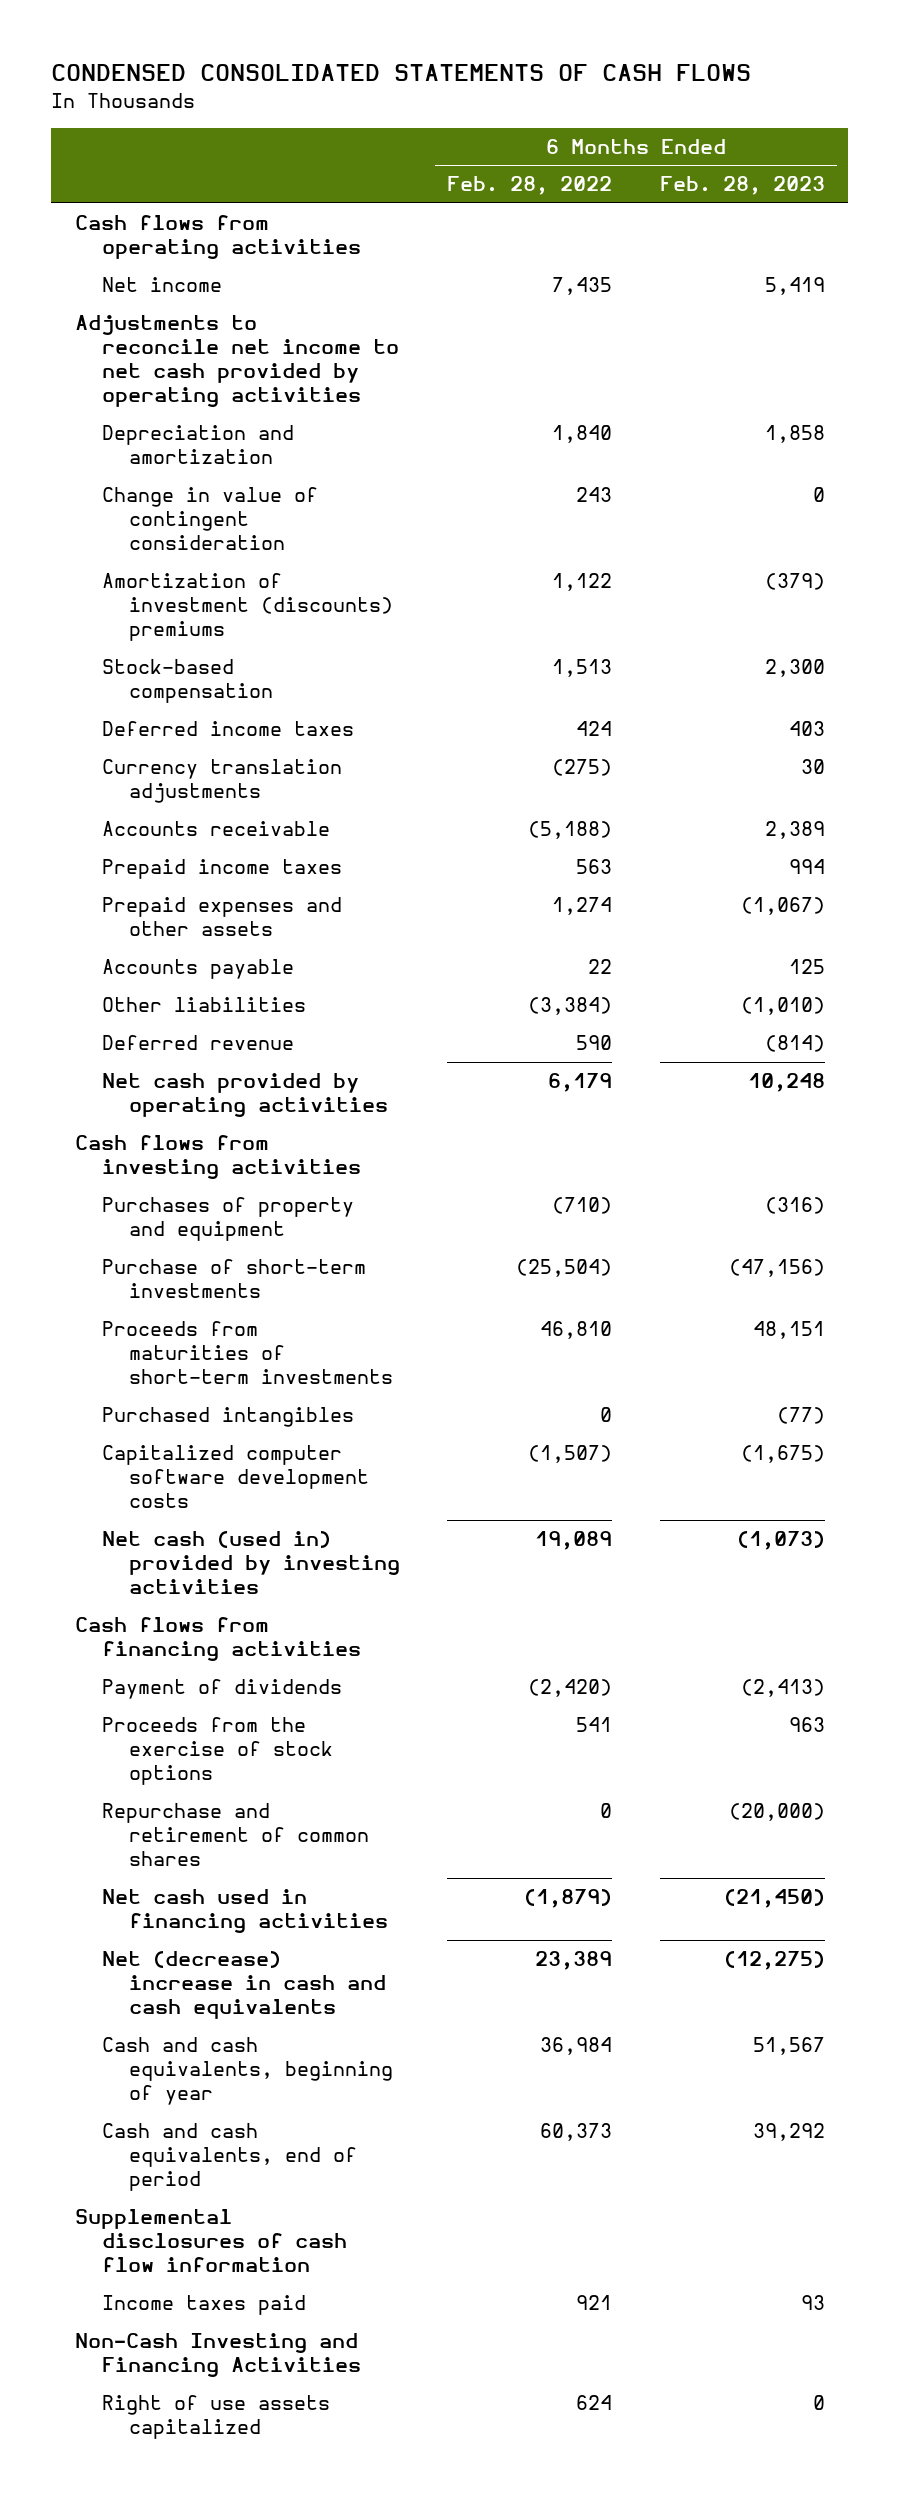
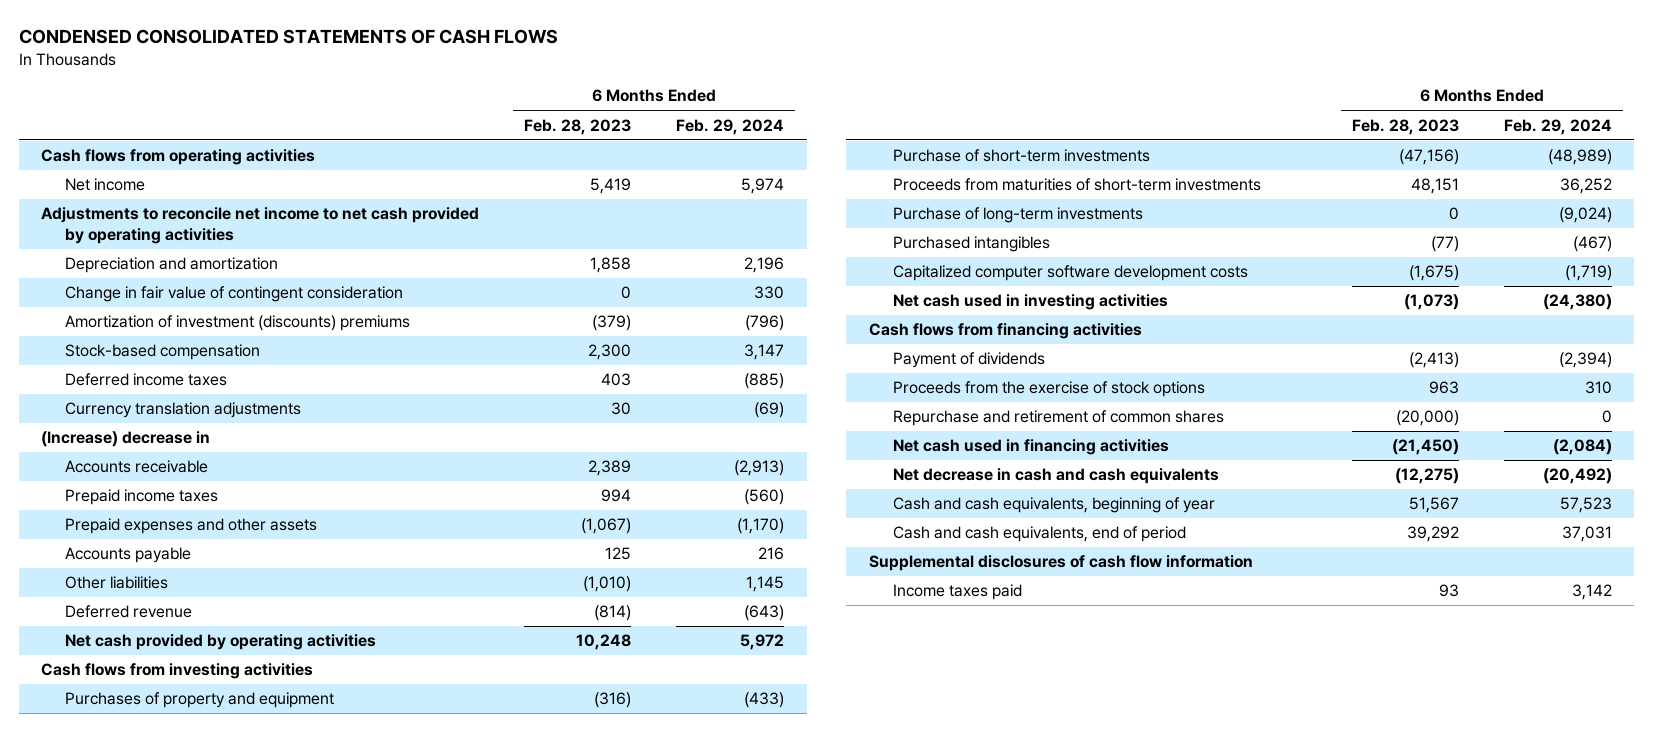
[447,176,613,196] Feb. 28, 2022 -> none
none -> [676,118,785,135] Feb. 29, 2024
[101,487,318,551] Change in value of contingent consideration -> [65,286,404,303] Change in fair value of contingent consideration
none -> [41,431,211,448] (Increase) decrease in
none -> [892,207,1143,224] Purchase of long-term investments
[101,1531,400,1595] Net cash (used in) provided by investing activities -> [892,294,1168,311] Net cash used in investing activities
[101,1951,386,2020] Net (decrease) increase in cash and cash equivalents -> [892,468,1219,485] Net decrease in cash and cash equivalents
[74,2333,361,2378] Non-Cash Investing and Financing Activities -> none
[101,2395,330,2440] Right of use assets capitalized -> none

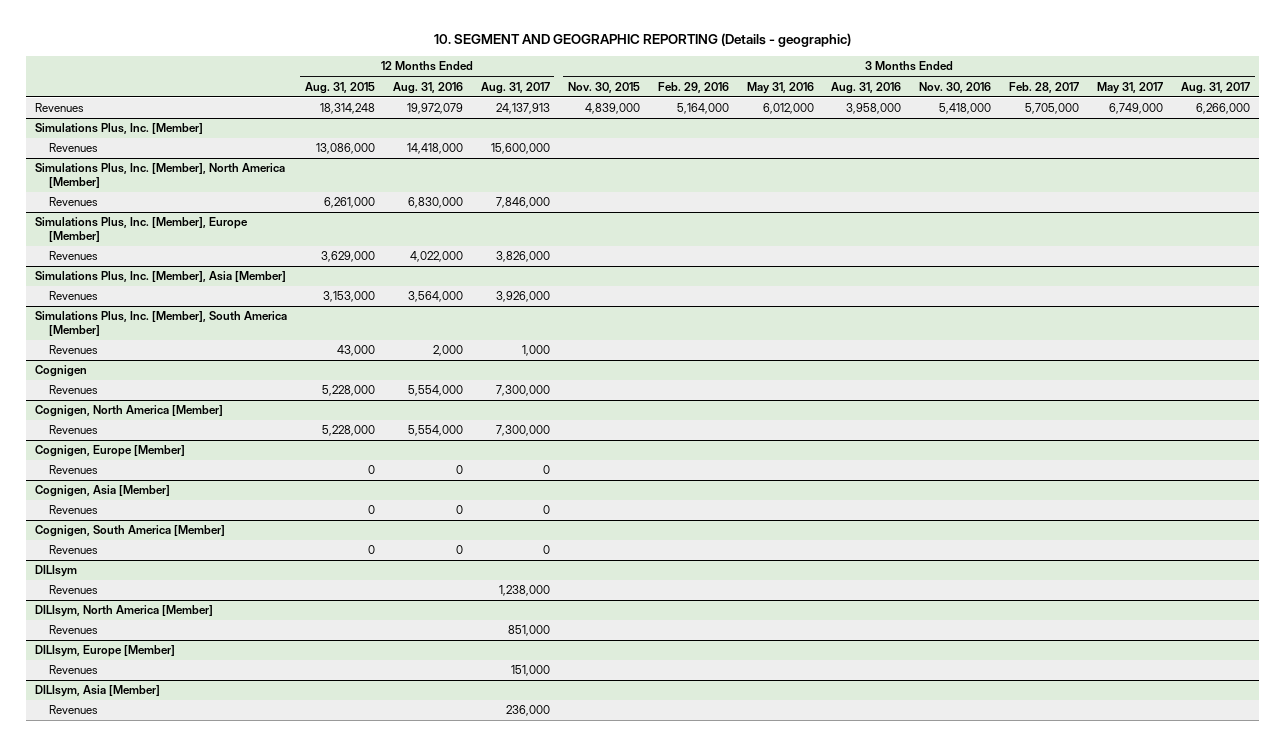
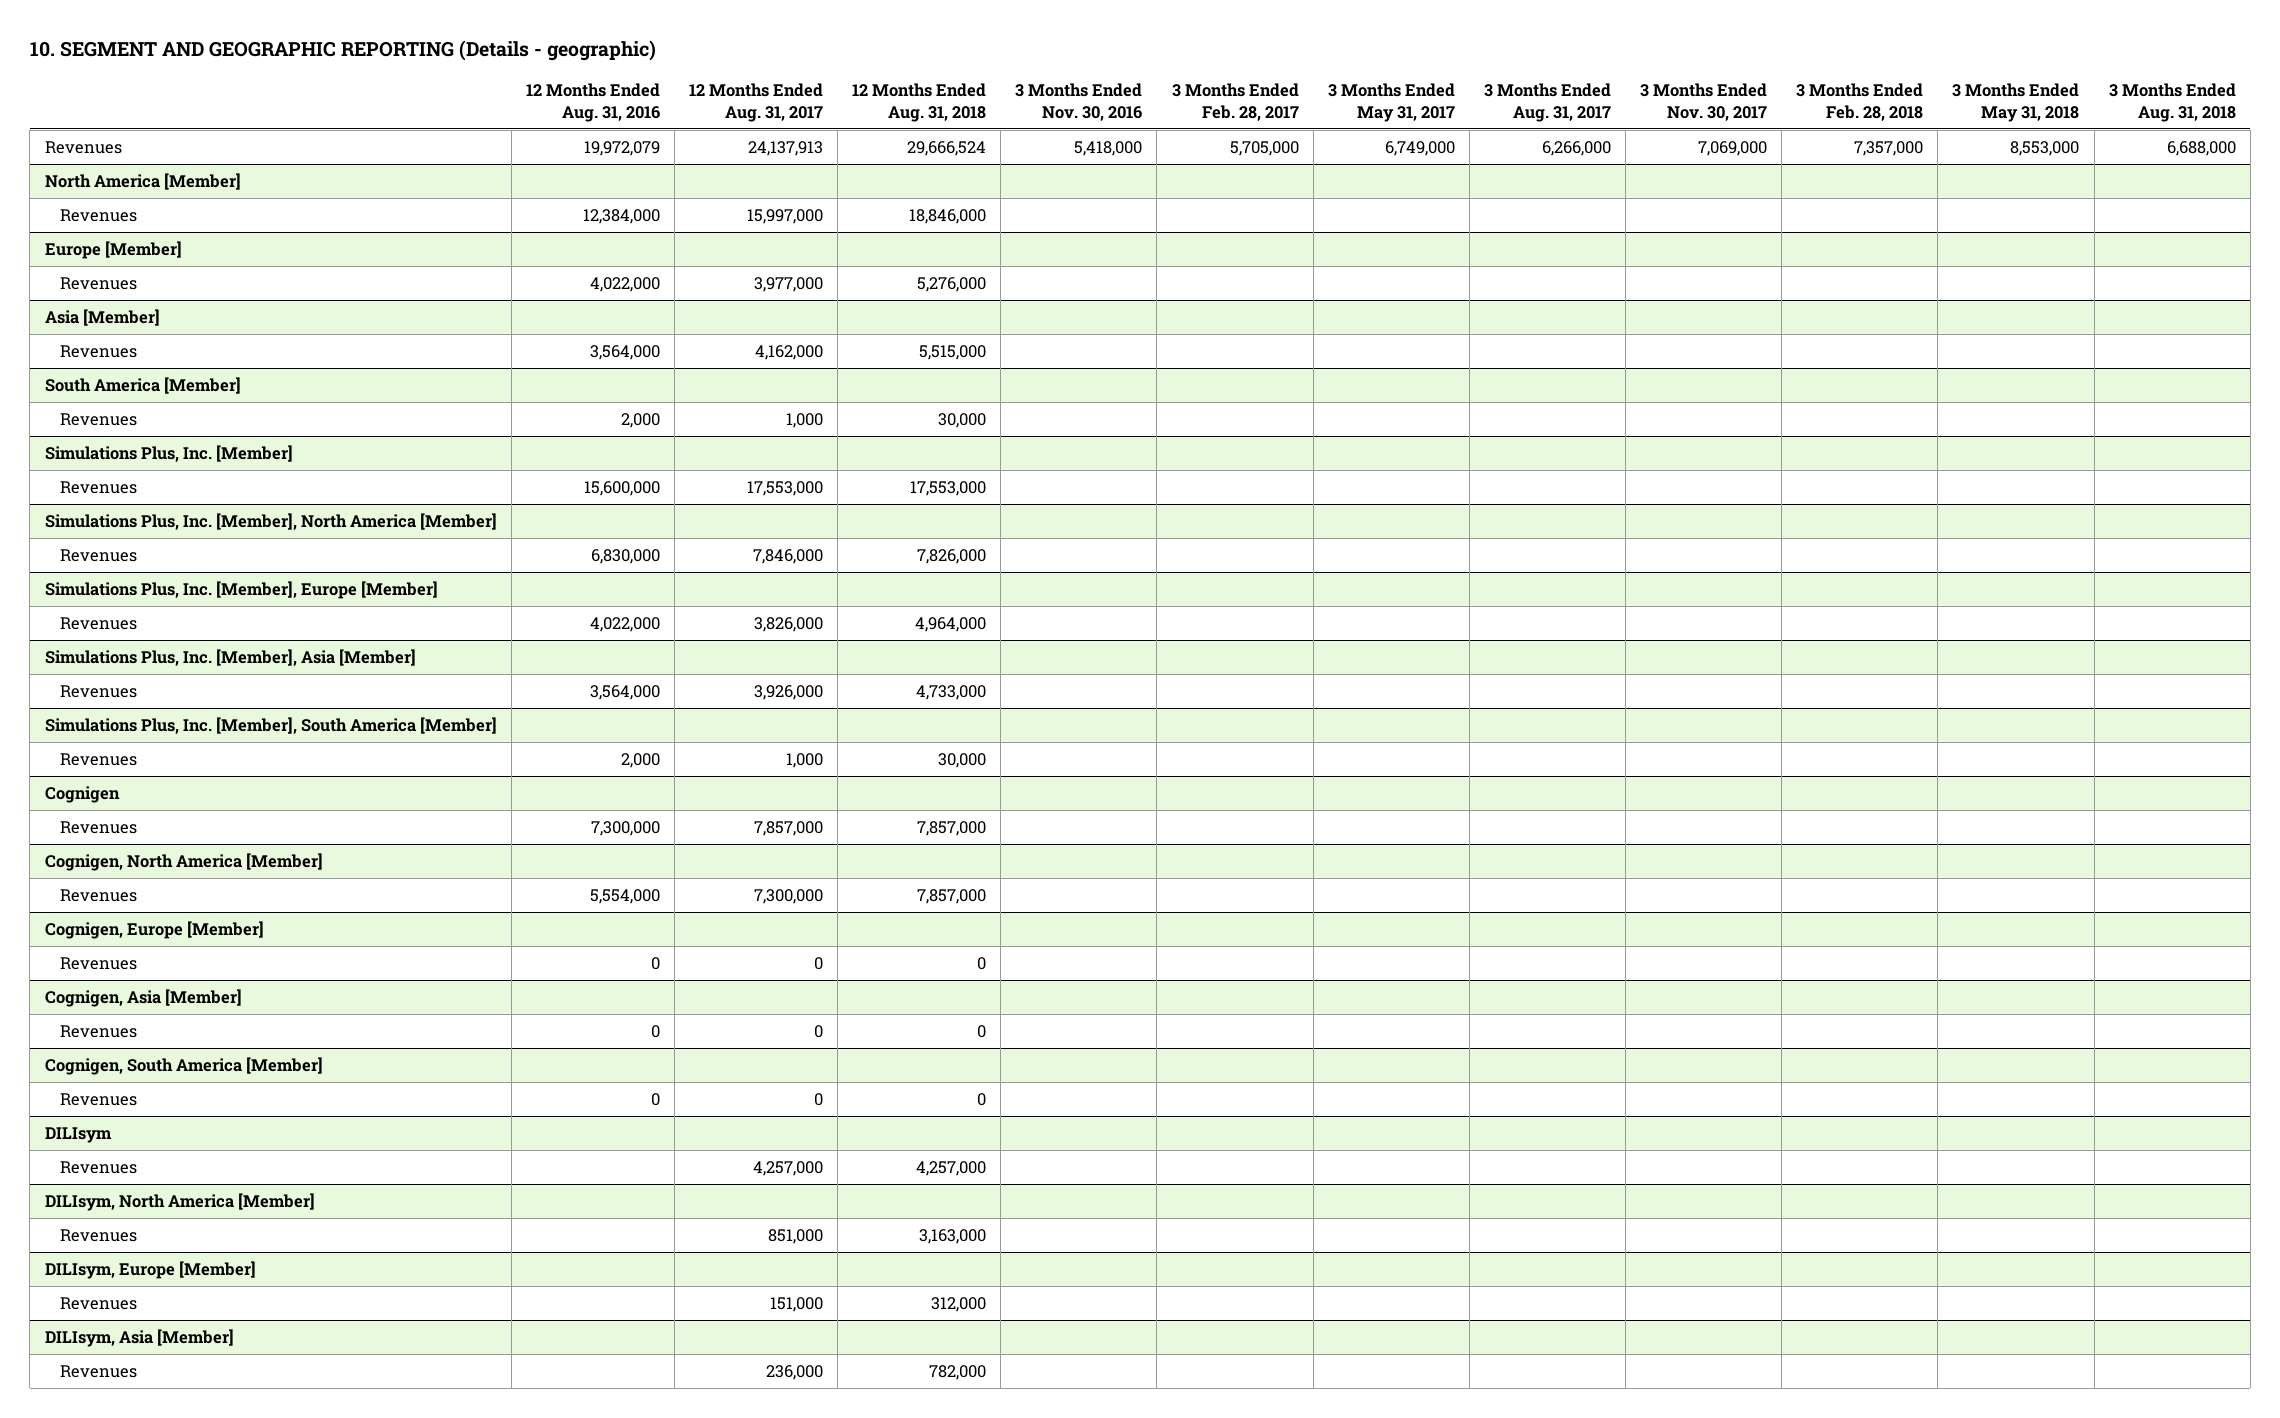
[304,81,375,94] Aug. 31, 2015 -> none
[567,81,640,93] Nov. 30, 2015 -> none
[657,81,729,93] Feb. 29, 2016 -> none
[746,81,814,94] May 31, 2016 -> none
[831,81,902,94] Aug. 31, 2016 -> none
none -> [852,82,987,122] 12 Months Ended Aug. 31, 2018
none -> [1640,82,1768,121] 3 Months Ended Nov. 30, 2017
none -> [1796,82,1924,121] 3 Months Ended Feb. 28, 2018
none -> [1952,82,2080,122] 3 Months Ended May 31, 2018
none -> [2108,82,2236,122] 3 Months Ended Aug. 31, 2018
none -> [44,173,241,191] North America [Member]
none -> [59,209,137,223] Revenues
none -> [44,241,182,260] Europe [Member]
none -> [59,277,137,291] Revenues
none -> [44,309,160,327] Asia [Member]
none -> [59,345,137,359] Revenues
none -> [44,377,241,395] South America [Member]
none -> [59,413,137,427] Revenues
[406,143,463,155] 14,418,000 -> [583,481,660,497] 15,600,000
[490,143,550,155] 15,600,000 -> [746,481,823,497] 17,553,000
[407,385,463,397] 5,554,000 -> [590,821,660,837] 7,300,000
[495,385,550,397] 7,300,000 -> [753,821,823,837] 7,857,000
[498,585,550,597] 1,238,000 -> [752,1161,823,1177] 4,257,000

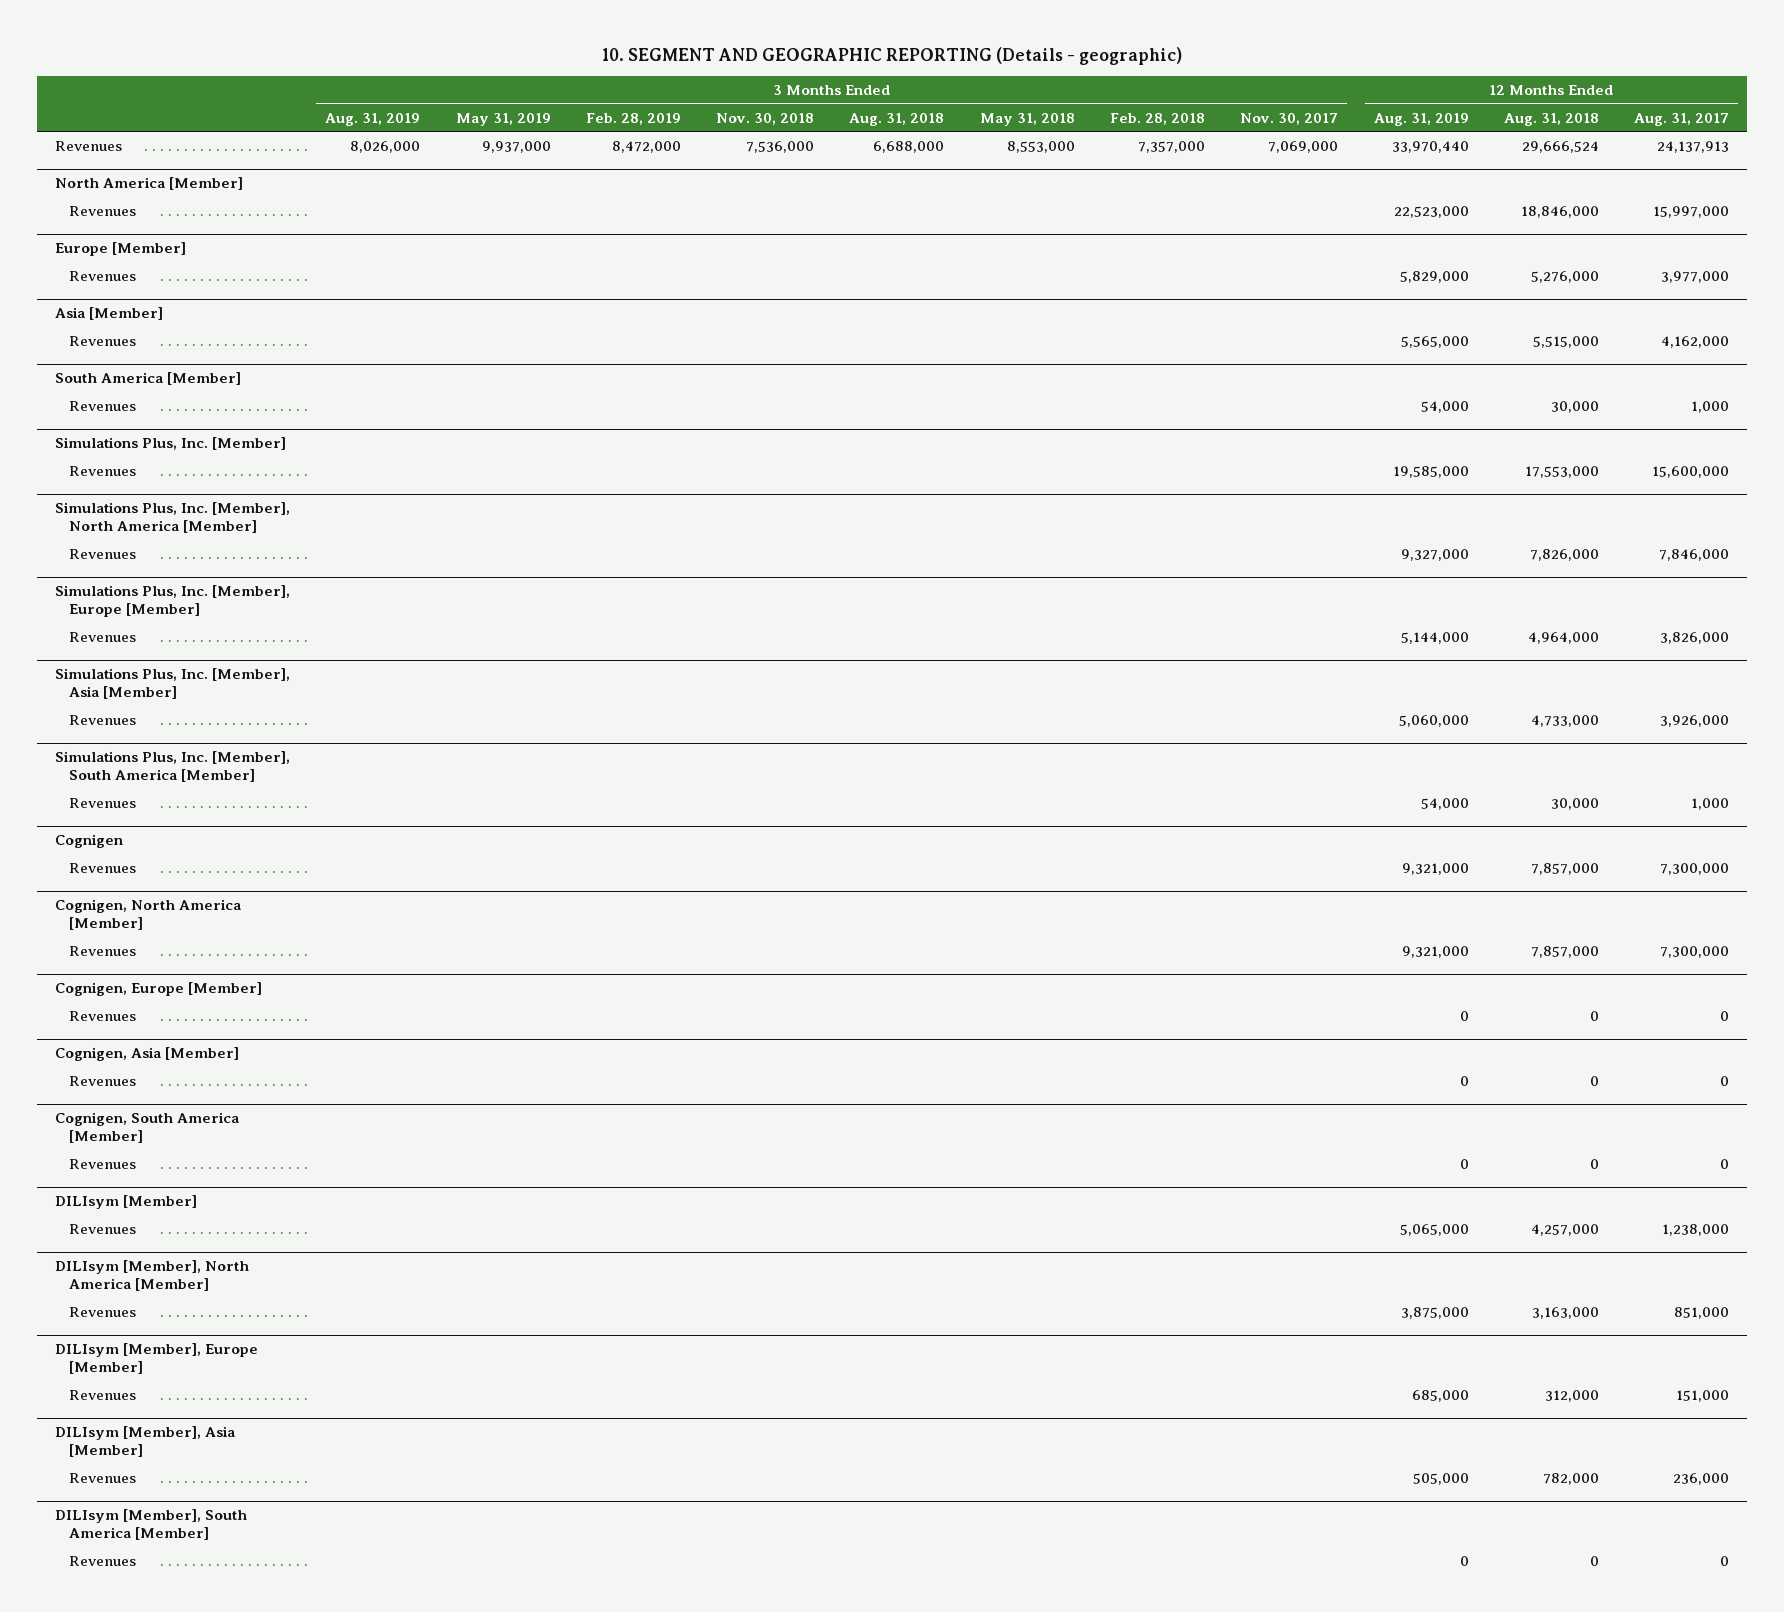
[525,82,660,122] 12 Months Ended Aug. 31, 2016 -> none
[1015,82,1143,121] 3 Months Ended Nov. 30, 2016 -> none
[1171,82,1299,121] 3 Months Ended Feb. 28, 2017 -> none
[1327,82,1455,122] 3 Months Ended May 31, 2017 -> none
[1483,82,1611,122] 3 Months Ended Aug. 31, 2017 -> none
none -> [325,112,421,126] Aug. 31, 2019
none -> [455,112,551,126] May 31, 2019
none -> [585,112,681,125] Feb. 28, 2019
none -> [716,112,815,125] Nov. 30, 2018
none -> [1373,112,1469,126] Aug. 31, 2019
[746,481,823,497] 17,553,000 -> [1652,466,1730,479] 15,600,000
[753,821,823,837] 7,857,000 -> [1660,863,1730,876] 7,300,000
[44,1127,112,1144] DILIsym -> [55,1195,198,1210] DILIsym [Member]
[752,1161,823,1177] 4,257,000 -> [1662,1224,1730,1237] 1,238,000
[44,1193,315,1212] DILIsym, North America [Member] -> [55,1260,250,1292] DILIsym [Member], North America [Member]
[44,1261,256,1280] DILIsym, Europe [Member] -> [55,1343,259,1375] DILIsym [Member], Europe [Member]
[44,1329,234,1348] DILIsym, Asia [Member] -> [55,1426,236,1458] DILIsym [Member], Asia [Member]
none -> [55,1509,248,1541] DILIsym [Member], South America [Member]
none -> [69,1556,137,1567] Revenues

